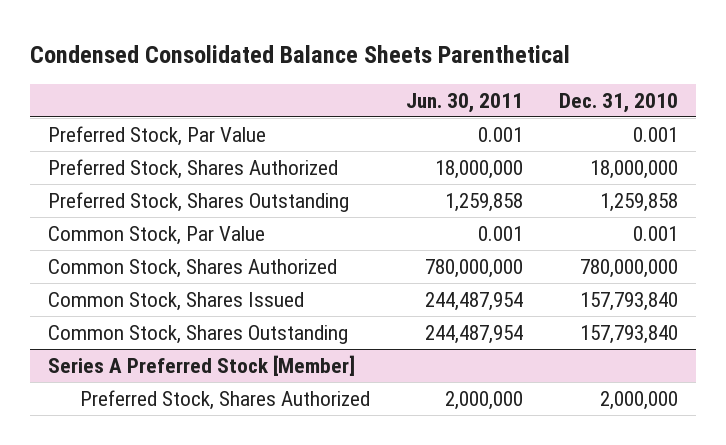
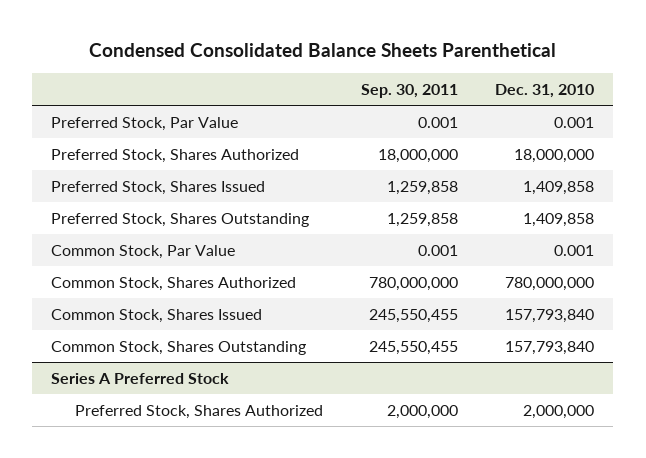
[406,92,524,113] Jun. 30, 2011 -> none
none -> [360,83,458,98] Sep. 30, 2011
none -> [51,180,266,195] Preferred Stock, Shares Issued
[600,193,679,213] 1,259,858 -> [523,212,595,227] 1,409,858
[48,355,356,377] Series A Preferred Stock [Member] -> [51,372,230,384] Series A Preferred Stock

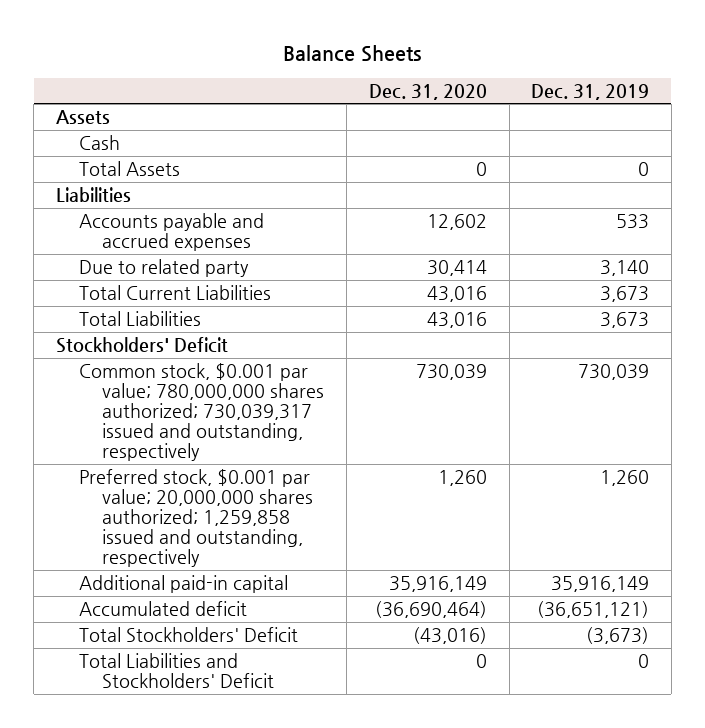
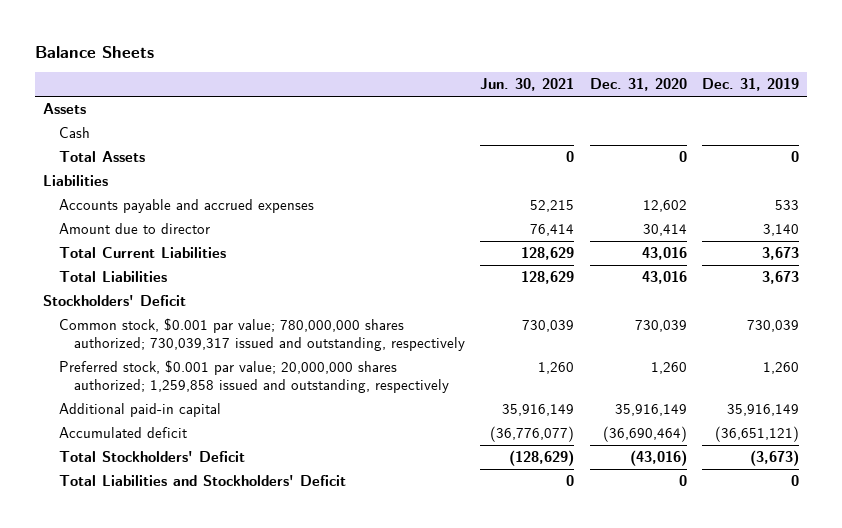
none -> [480,78,575,92] Jun. 30, 2021
[79,258,250,277] Due to related party -> [58,222,210,234] Amount due to director

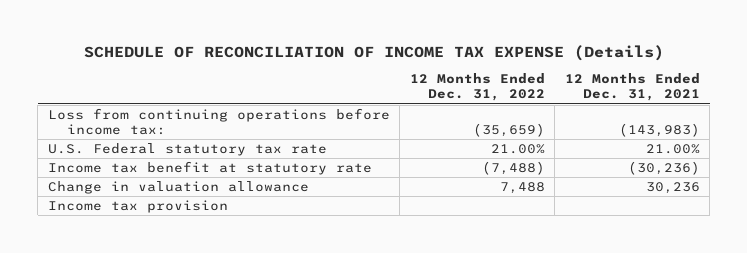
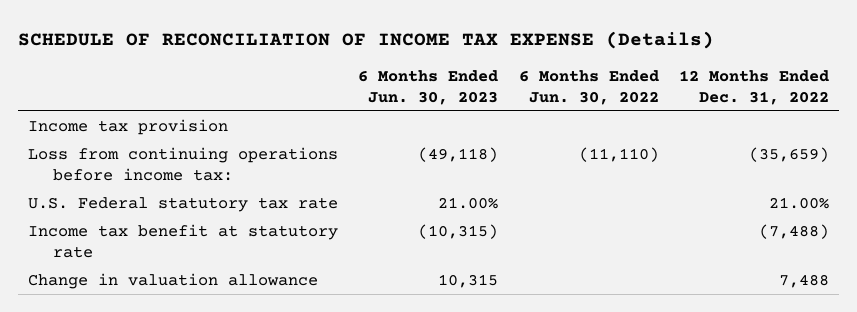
[564,73,700,102] 12 Months Ended Dec. 31, 2021 -> none
none -> [358,69,499,105] 6 Months Ended Jun. 30, 2023
none -> [518,69,659,105] 6 Months Ended Jun. 30, 2022
[47,199,228,213] Income tax provision -> [28,119,229,136] Income tax provision

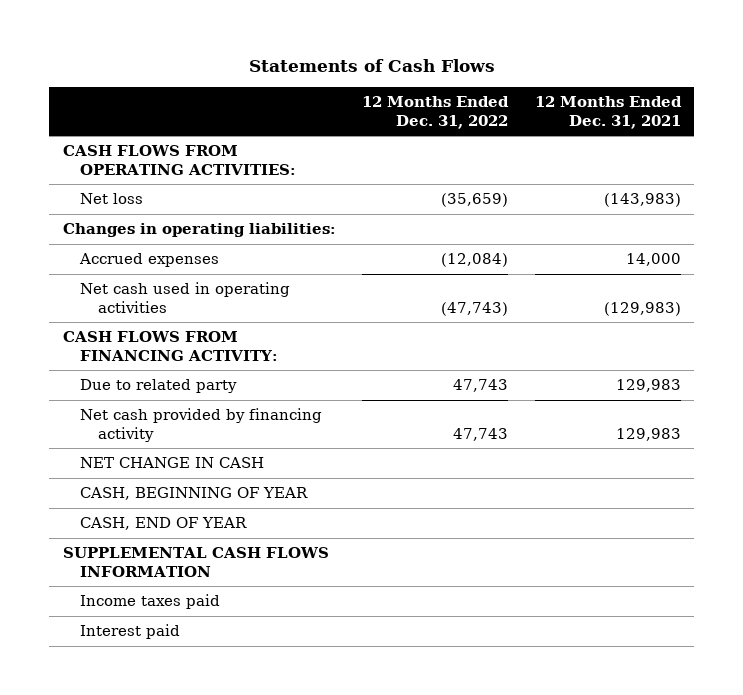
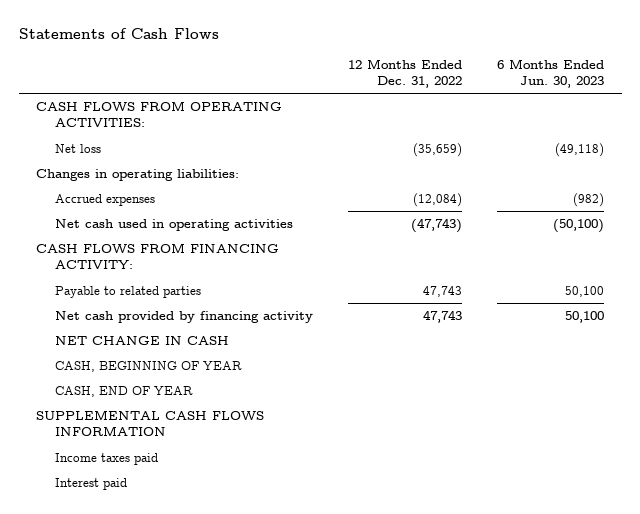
[534,96,682,129] 12 Months Ended Dec. 31, 2021 -> none
none -> [497,58,605,89] 6 Months Ended Jun. 30, 2023
[80,379,238,394] Due to related party -> [54,286,201,299] Payable to related parties

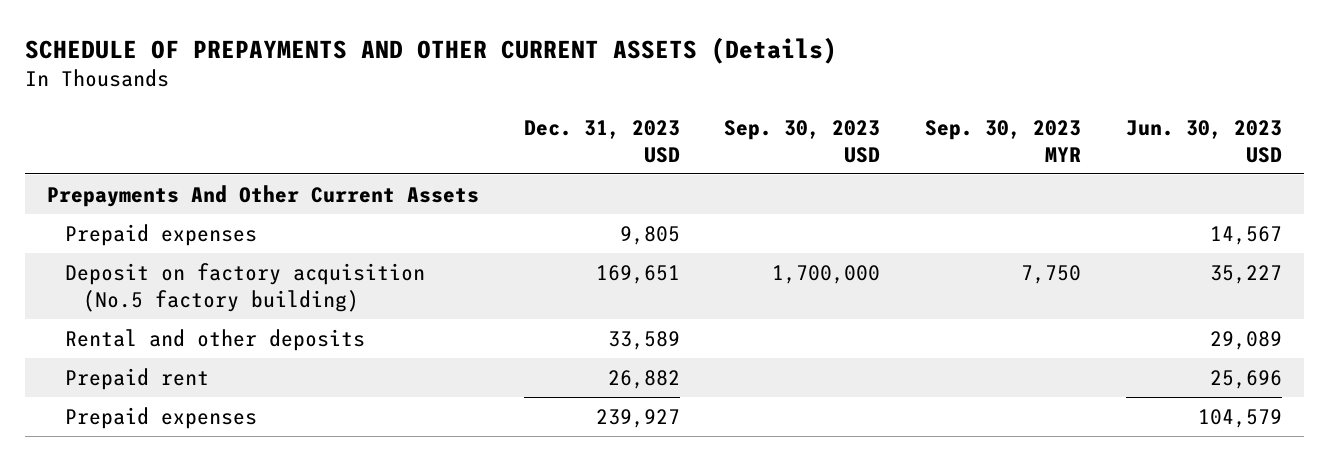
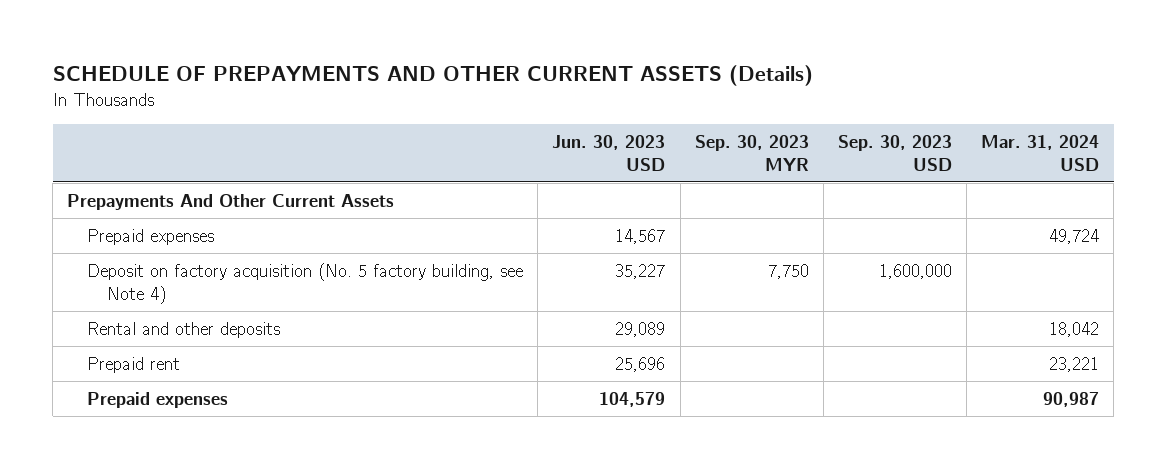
[523,119,680,163] Dec. 31, 2023 USD -> none
none -> [980,134,1099,171] Mar. 31, 2024 USD
[65,263,426,313] Deposit on factory acquisition (No.5 factory building) -> [87,262,524,304] Deposit on factory acquisition (No. 5 factory building, see Note 4)
[772,265,881,285] 1,700,000 -> [878,263,952,279] 1,600,000

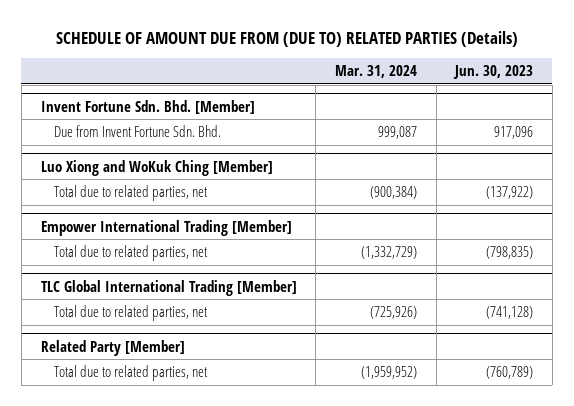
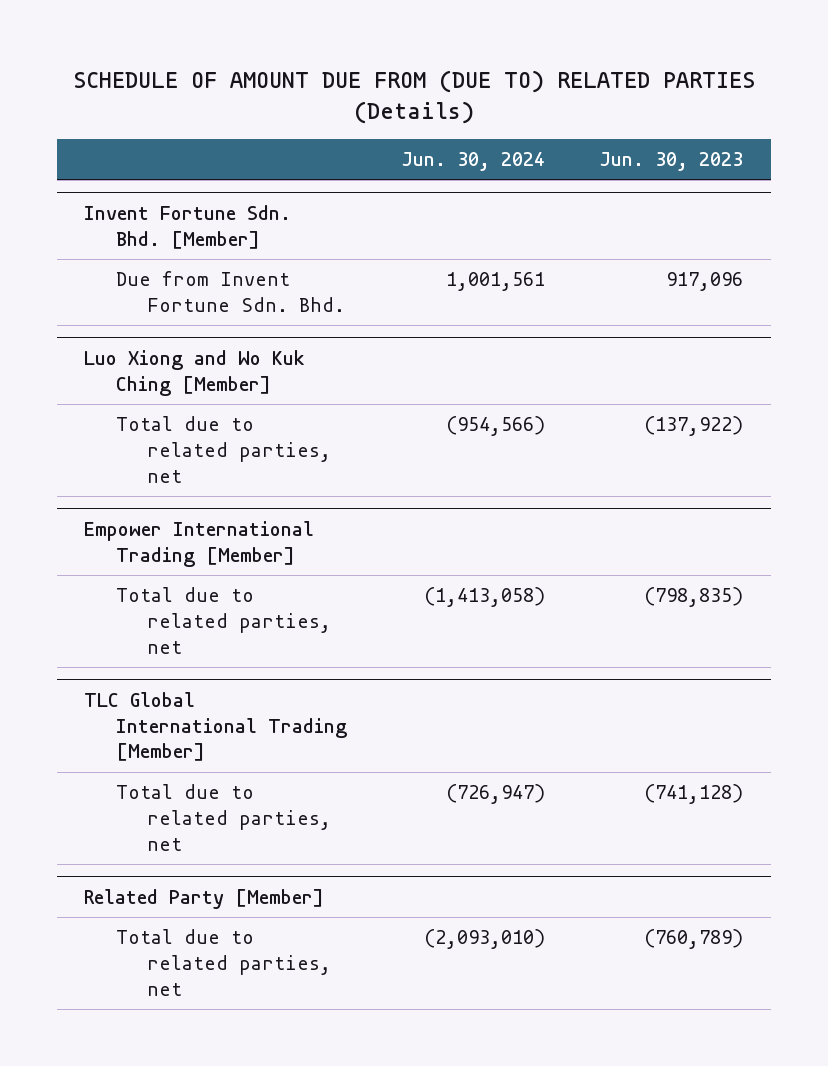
[334,65,417,79] Mar. 31, 2024 -> none
none -> [401,151,546,171] Jun. 30, 2024
[40,159,273,176] Luo Xiong and WoKuk Ching [Member] -> [84,349,306,396] Luo Xiong and Wo Kuk Ching [Member]

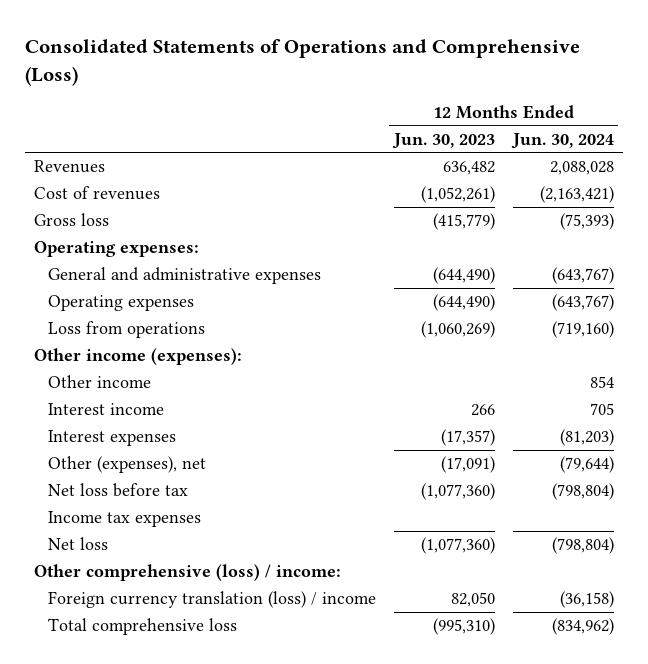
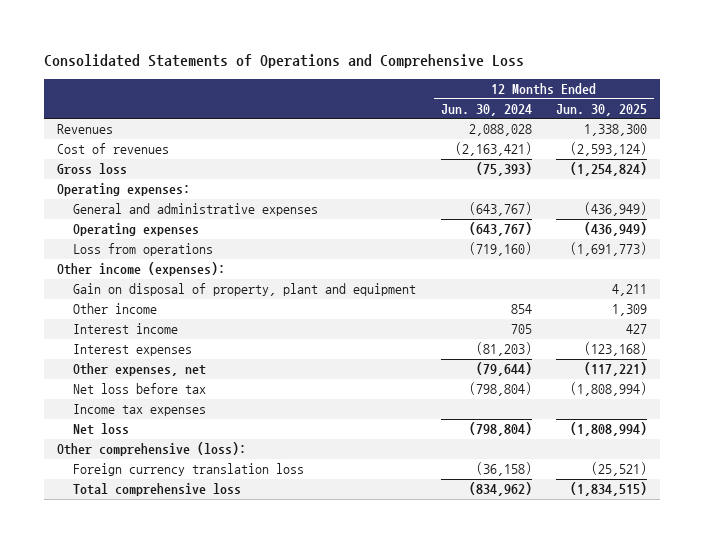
[25,38,581,86] Consolidated Statements of Operations and Comprehensive (Loss) -> [44,54,525,69] Consolidated Statements of Operations and Comprehensive Loss
[391,132,495,149] Jun. 30, 2023 -> none
none -> [556,103,648,116] Jun. 30, 2025
none -> [72,283,416,297] Gain on disposal of property, plant and equipment
[47,456,206,474] Other (expenses), net -> [72,363,206,377] Other expenses, net
[34,564,342,582] Other comprehensive (loss) / income: -> [56,442,246,457] Other comprehensive (loss):
[47,591,376,609] Foreign currency translation (loss) / income -> [72,463,304,477] Foreign currency translation loss

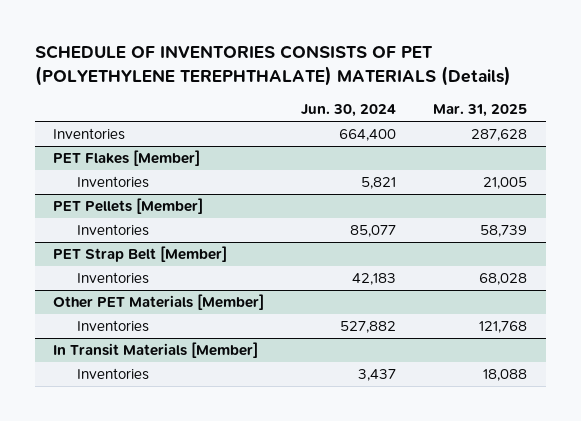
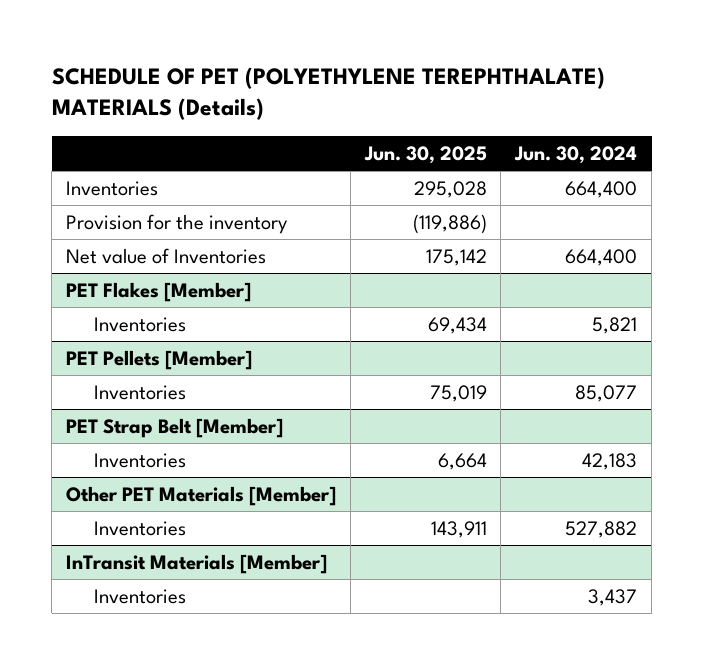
[34,45,511,86] SCHEDULE OF INVENTORIES CONSISTS OF PET (POLYETHYLENE TEREPHTHALATE) MATERIALS (Details) -> [51,66,605,121] SCHEDULE OF PET (POLYETHYLENE TEREPHTHALATE) MATERIALS (Details)
[433,104,528,118] Mar. 31, 2025 -> none
none -> [363,145,487,164] Jun. 30, 2025
none -> [66,213,289,234] Provision for the inventory
none -> [66,247,267,264] Net value of Inventories
[53,342,259,359] In Transit Materials [Member] -> [66,553,328,574] InTransit Materials [Member]

